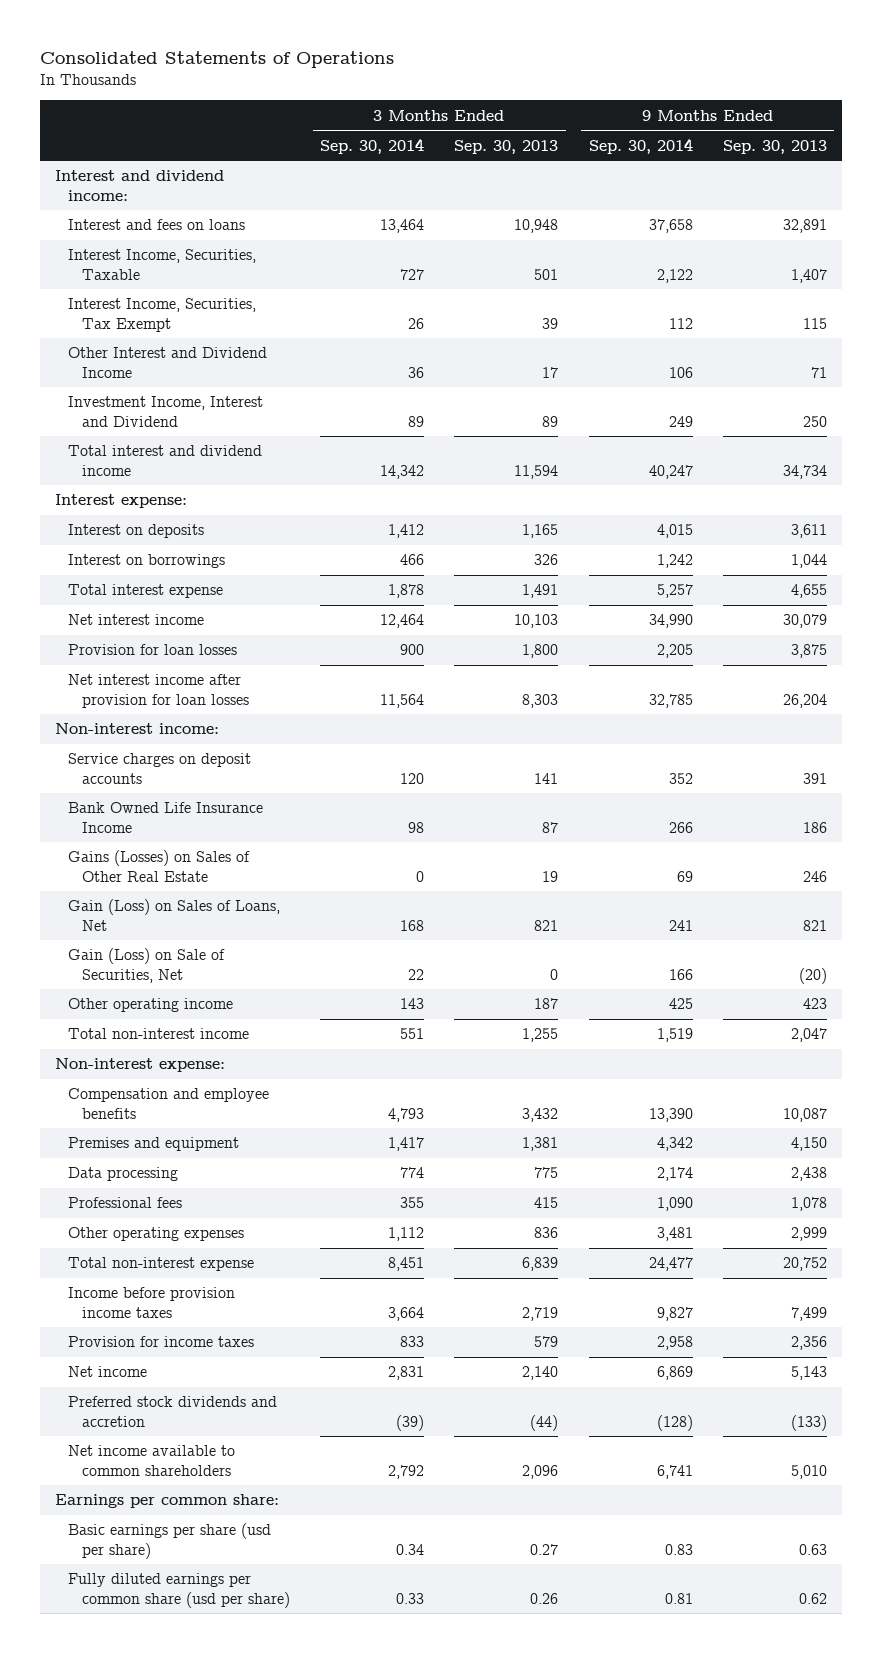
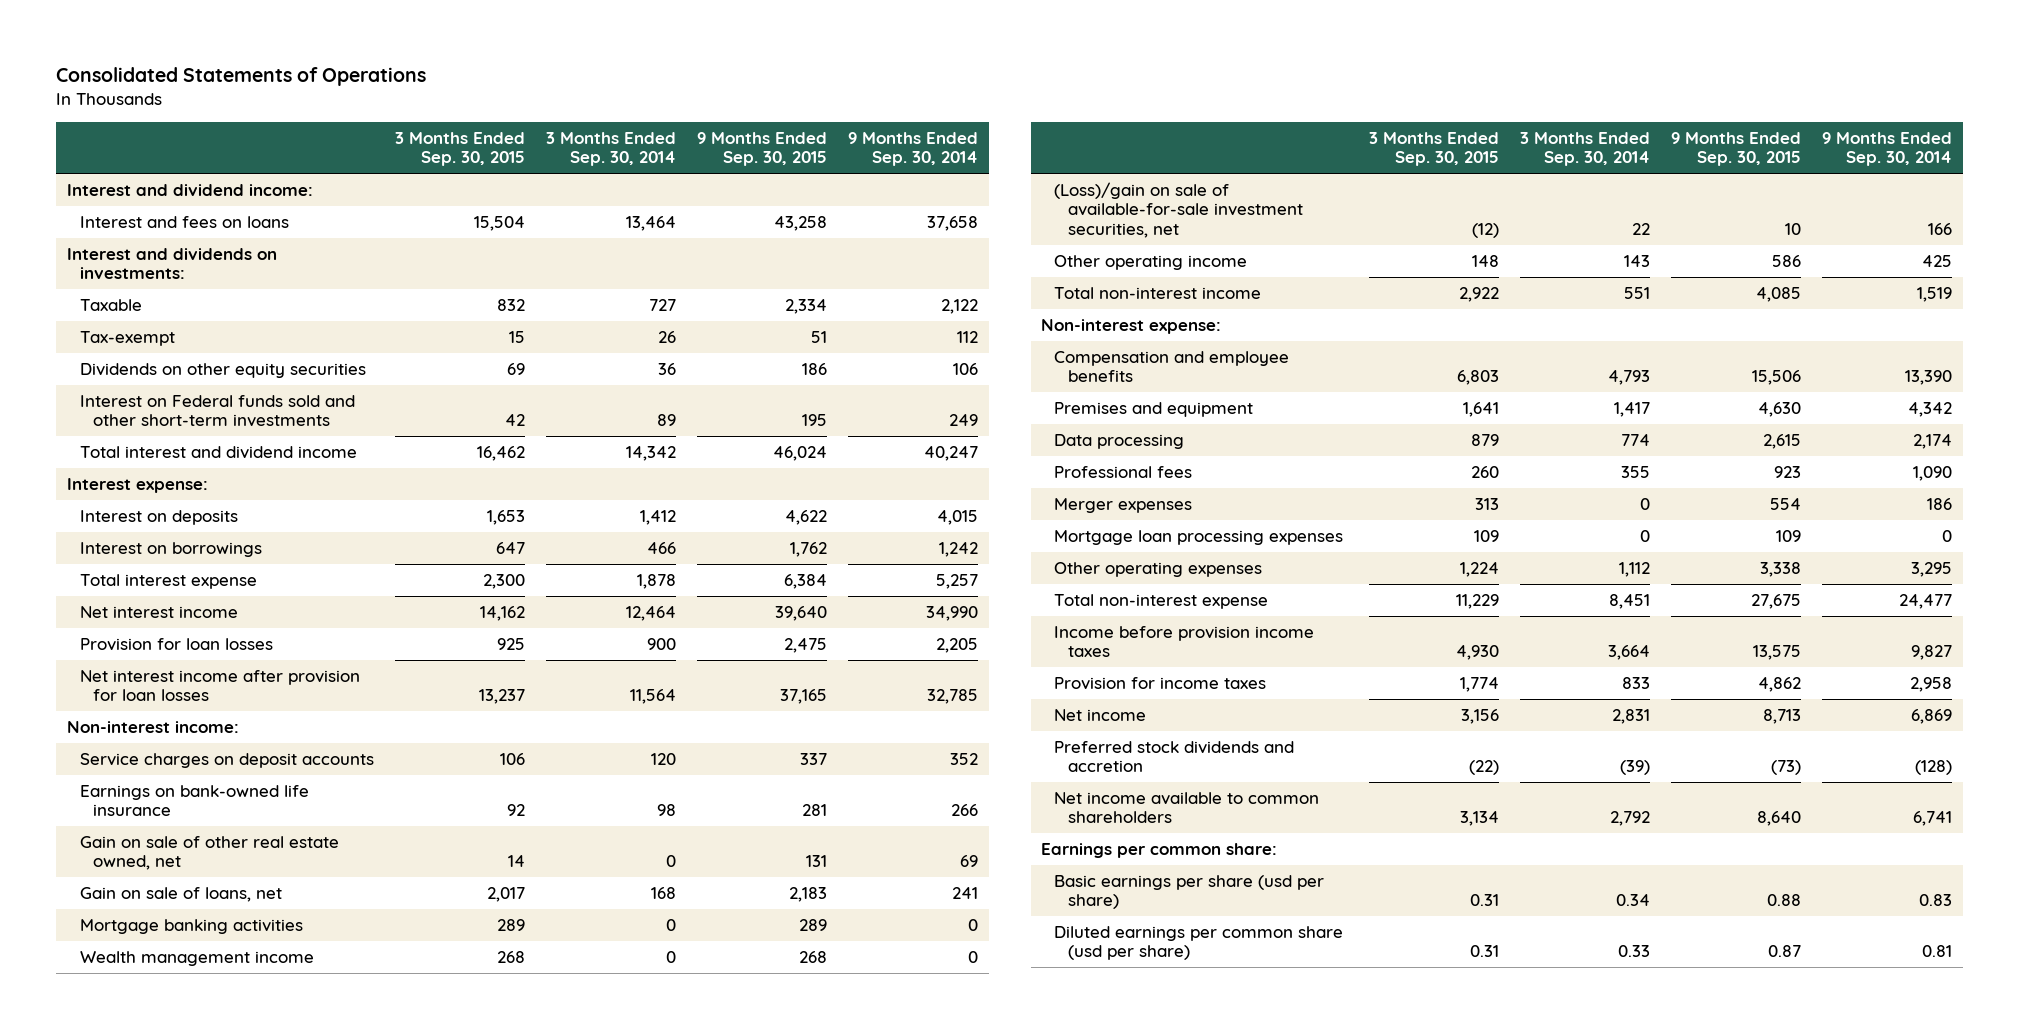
[454,139,559,154] Sep. 30, 2013 -> none
[722,139,827,154] Sep. 30, 2013 -> none
none -> [394,131,525,167] 3 Months Ended Sep. 30, 2015
none -> [697,131,828,167] 9 Months Ended Sep. 30, 2015
none -> [66,247,277,280] Interest and dividends on investments:
[68,249,257,280] Interest Income, Securities, Taxable -> [79,298,142,311] Taxable
[68,298,257,332] Interest Income, Securities, Tax Exempt -> [79,330,175,346] Tax-exempt
[68,347,268,378] Other Interest and Dividend Income -> [79,362,366,378] Dividends on other equity securities
[68,396,264,427] Investment Income, Interest and Dividend -> [79,394,355,428] Interest on Federal funds sold and other short-term investments
[68,802,264,833] Bank Owned Life Insurance Income -> [79,784,309,817] Earnings on bank-owned life insurance
[68,850,251,882] Gains (Losses) on Sales of Other Real Estate -> [79,835,339,871] Gain on sale of other real estate owned, net
[68,899,281,931] Gain (Loss) on Sales of Loans, Net -> [79,886,282,902] Gain on sale of loans, net
none -> [79,918,303,934] Mortgage banking activities
none -> [79,950,314,966] Wealth management income
[68,948,226,983] Gain (Loss) on Sale of Securities, Net -> [1054,181,1303,238] (Loss)/gain on sale of available-for-sale investment securities, net
none -> [1054,497,1193,513] Merger expenses
none -> [1054,529,1344,545] Mortgage loan processing expenses
[656,1227,693,1242] 3,481 -> [1911,561,1953,577] 3,295
[68,1573,291,1608] Fully diluted earnings per common share (usd per share) -> [1054,925,1344,961] Diluted earnings per common share (usd per share)

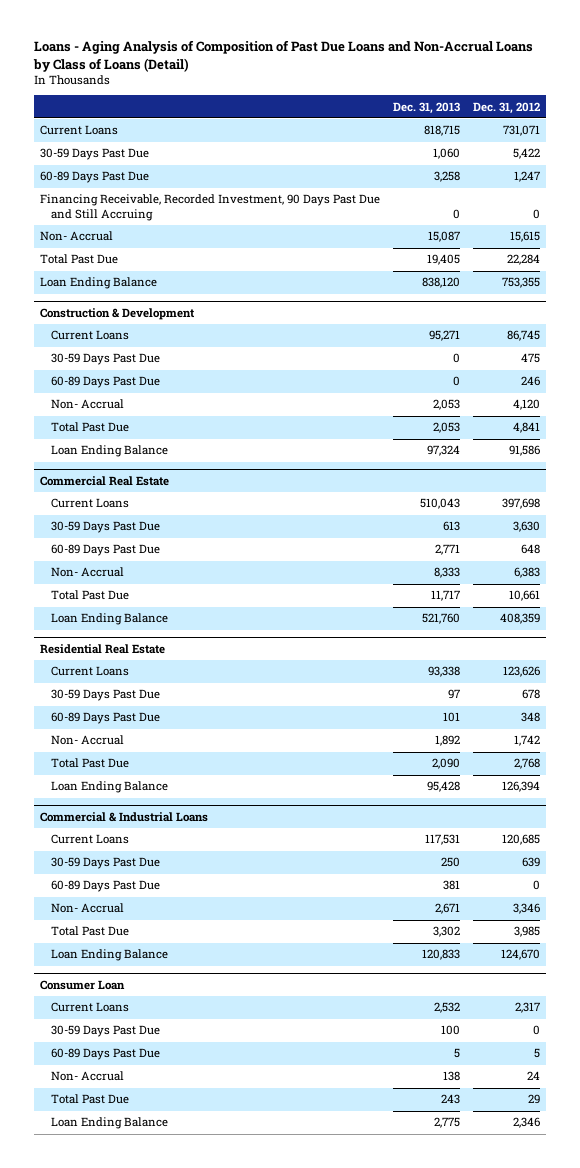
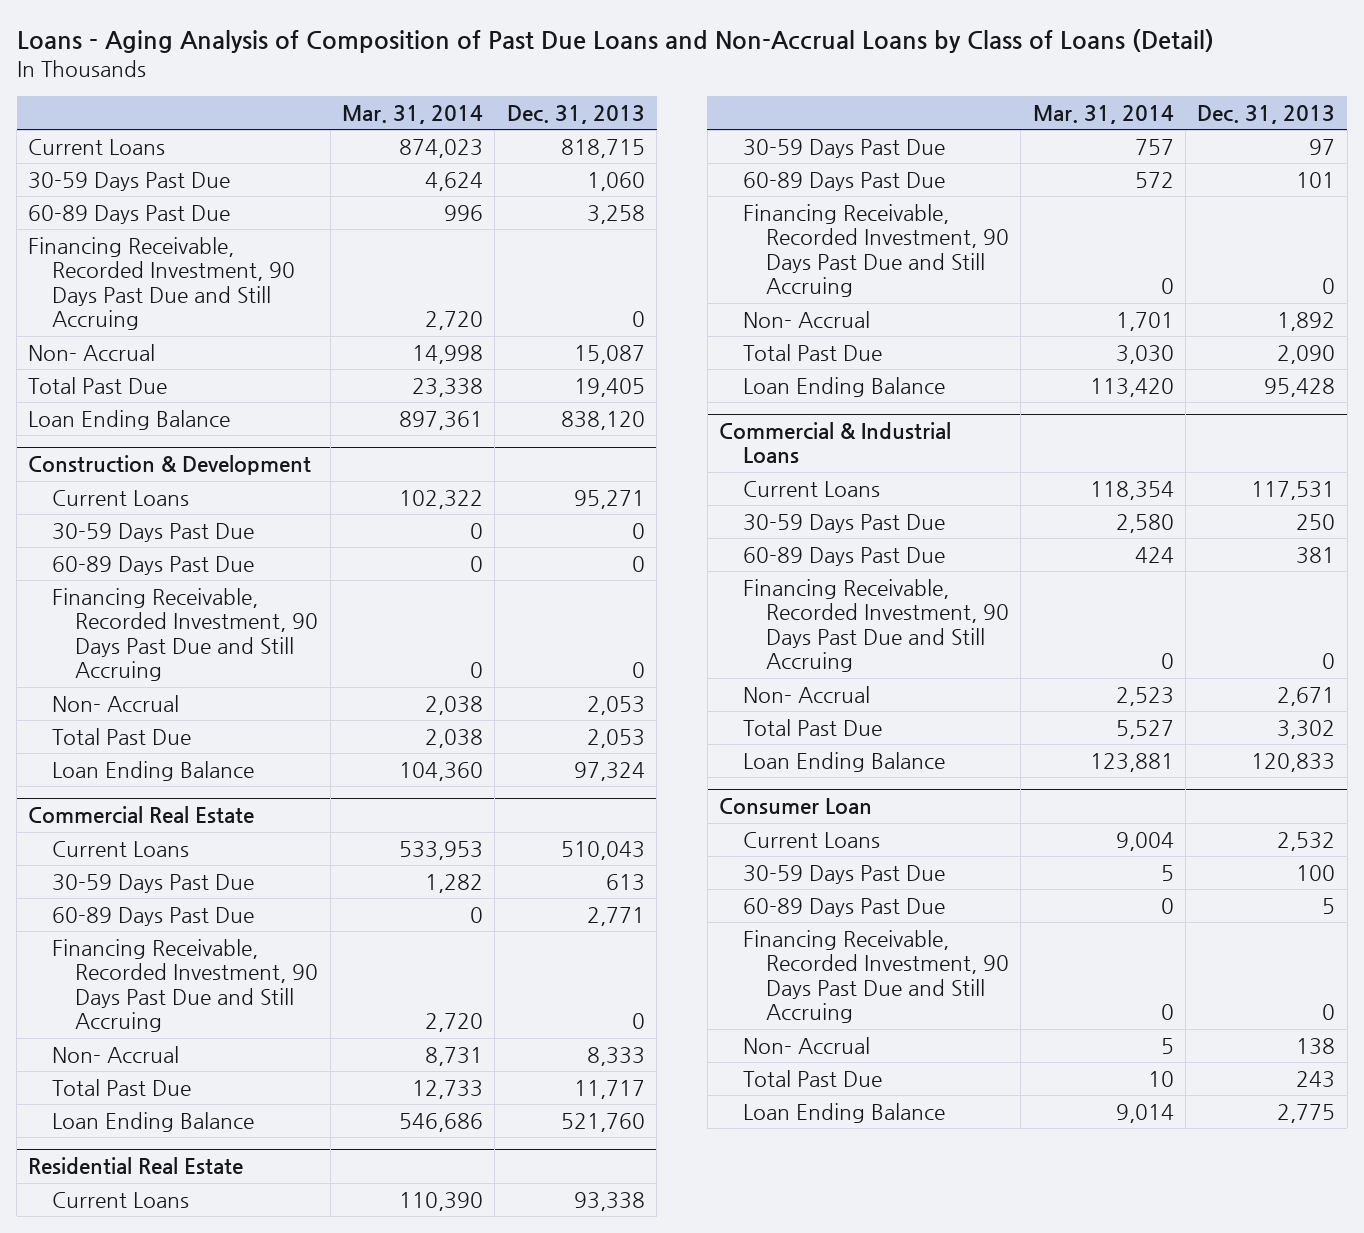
[472,101,540,114] Dec. 31, 2012 -> none
none -> [342,104,484,124] Mar. 31, 2014
none -> [51,587,319,682] Financing Receivable, Recorded Investment, 90 Days Past Due and Still Accruing
none -> [51,938,319,1033] Financing Receivable, Recorded Investment, 90 Days Past Due and Still Accruing
none -> [742,203,1010,298] Financing Receivable, Recorded Investment, 90 Days Past Due and Still Accruing
none -> [742,578,1010,673] Financing Receivable, Recorded Investment, 90 Days Past Due and Still Accruing
none -> [742,929,1010,1024] Financing Receivable, Recorded Investment, 90 Days Past Due and Still Accruing

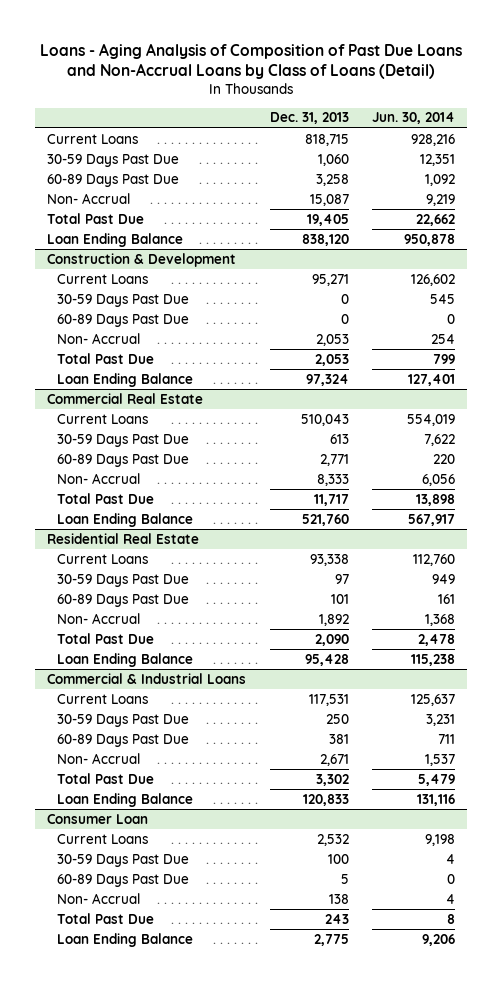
[342,104,484,124] Mar. 31, 2014 -> none
none -> [372,112,456,125] Jun. 30, 2014
[28,236,295,331] Financing Receivable, Recorded Investment, 90 Days Past Due and Still Accruing -> none
[51,587,319,682] Financing Receivable, Recorded Investment, 90 Days Past Due and Still Accruing -> none
[51,938,319,1033] Financing Receivable, Recorded Investment, 90 Days Past Due and Still Accruing -> none
[742,203,1010,298] Financing Receivable, Recorded Investment, 90 Days Past Due and Still Accruing -> none
[742,578,1010,673] Financing Receivable, Recorded Investment, 90 Days Past Due and Still Accruing -> none
[742,929,1010,1024] Financing Receivable, Recorded Investment, 90 Days Past Due and Still Accruing -> none

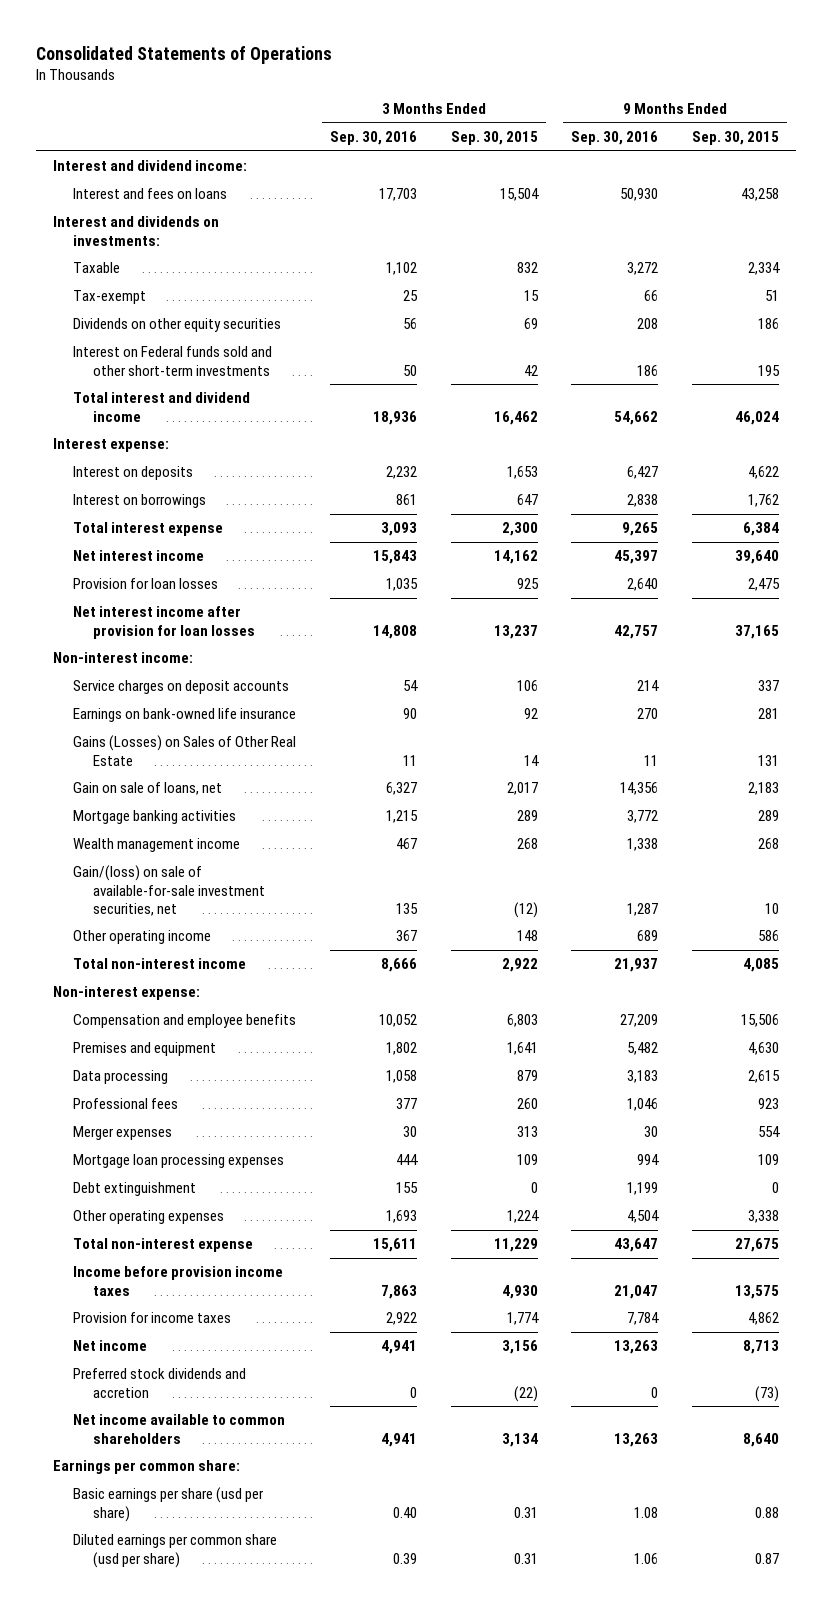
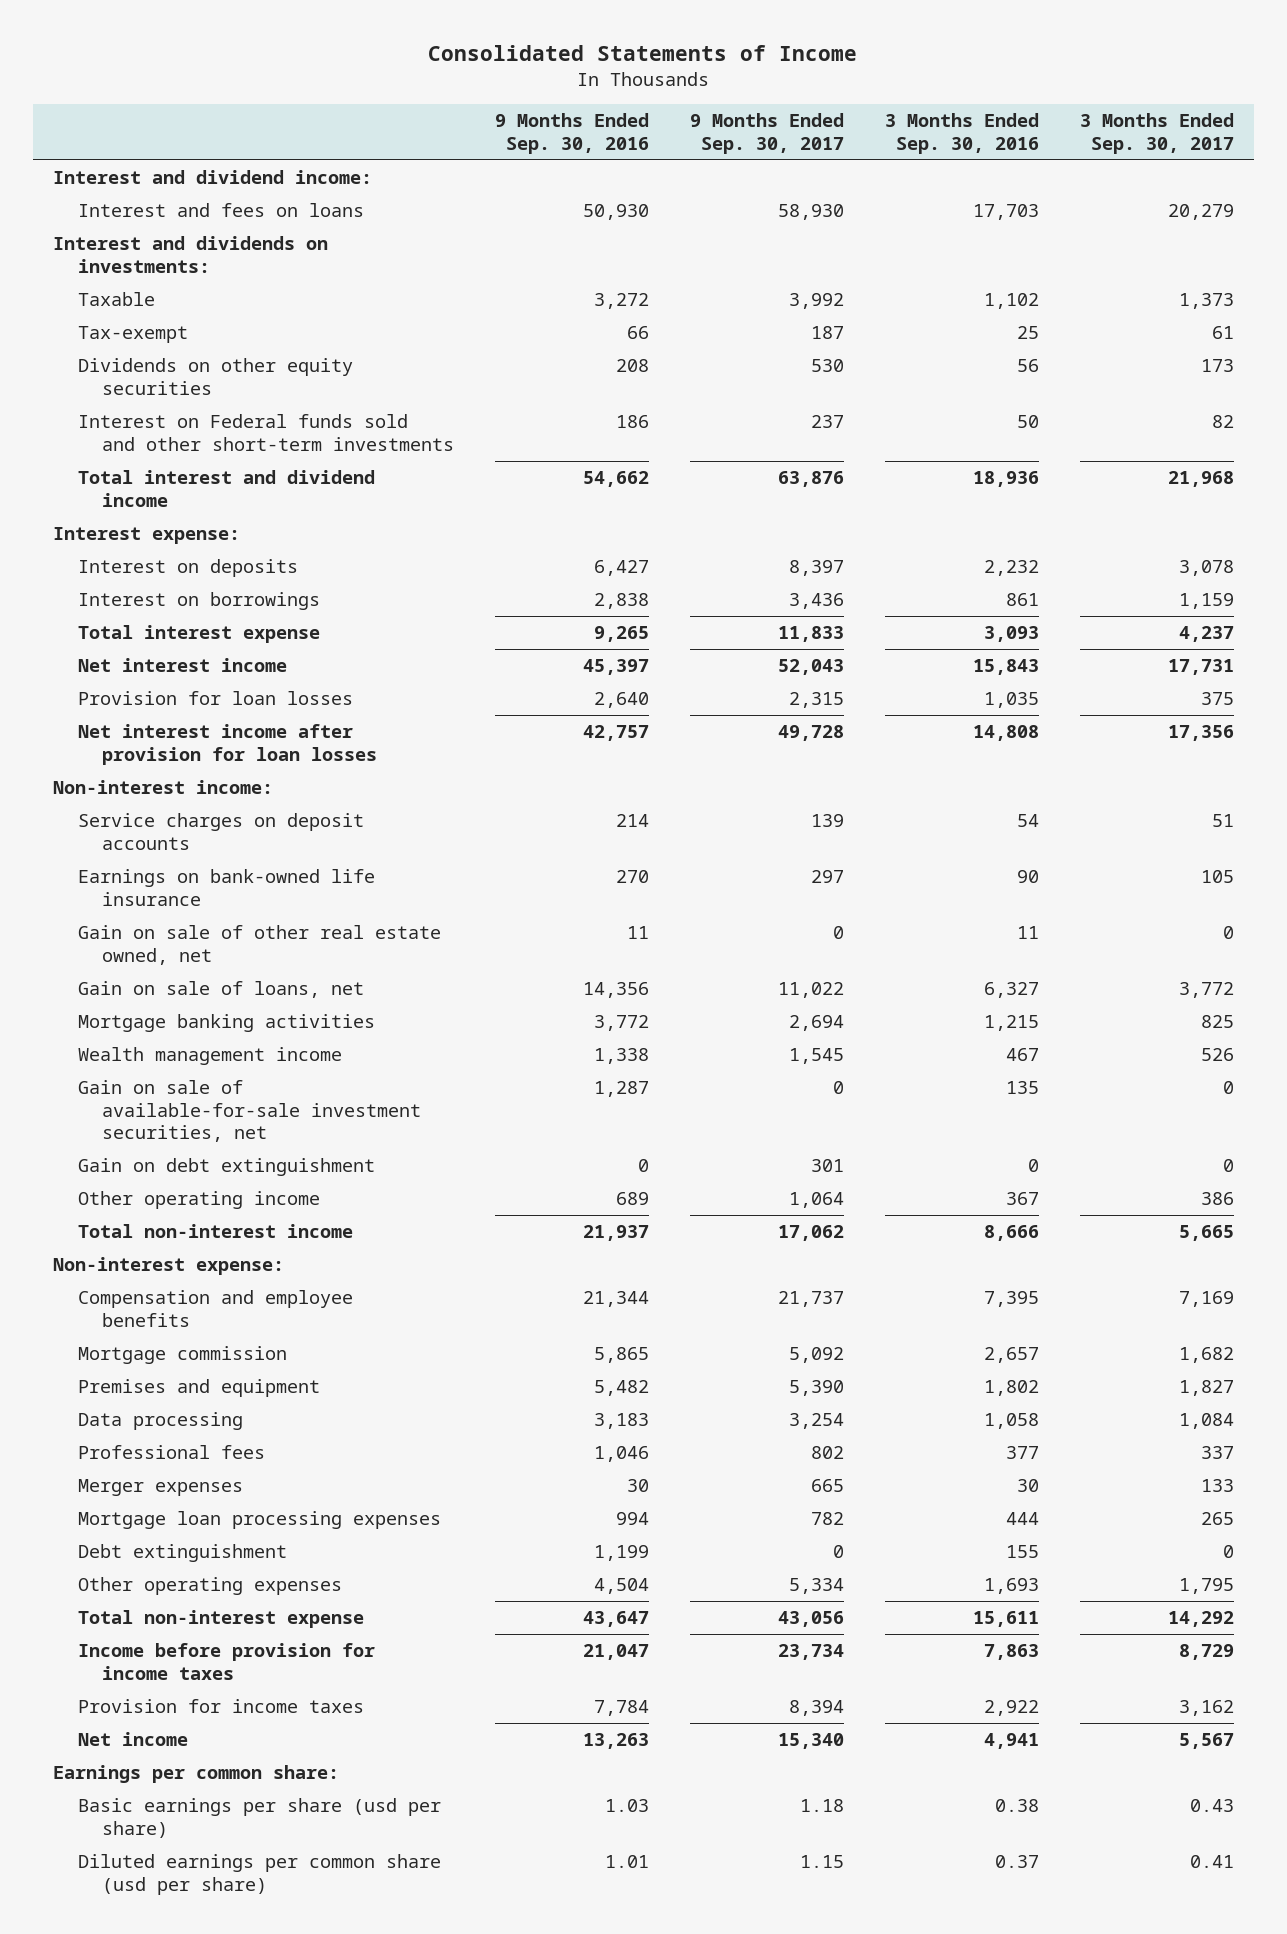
[36,45,333,64] Consolidated Statements of Operations -> [428,45,858,62] Consolidated Statements of Income
[450,131,538,146] Sep. 30, 2015 -> none
[691,131,779,146] Sep. 30, 2015 -> none
none -> [690,113,845,154] 9 Months Ended Sep. 30, 2017
none -> [1079,113,1234,154] 3 Months Ended Sep. 30, 2017
[73,735,297,766] Gains (Losses) on Sales of Other Real Estate -> [77,925,441,965] Gain on sale of other real estate owned, net
[73,865,266,916] Gain/(loss) on sale of available-for-sale investment securities, net -> [77,1080,422,1143] Gain on sale of available-for-sale investment securities, net
none -> [77,1158,375,1177] Gain on debt extinguishment
[378,1014,417,1028] 10,052 -> [983,1291,1039,1308] 7,395
[620,1014,659,1028] 27,209 -> [583,1291,650,1308] 21,344
none -> [77,1346,287,1365] Mortgage commission
[73,1266,284,1296] Income before provision income taxes -> [77,1643,375,1680] Income before provision for income taxes
[73,1368,247,1398] Preferred stock dividends and accretion -> none
[73,1414,286,1444] Net income available to common shareholders -> none
[392,1506,417,1518] 0.40 -> [994,1799,1039,1813] 0.38
[634,1506,659,1518] 1.08 -> [605,1799,650,1813] 1.03
[392,1552,417,1564] 0.39 -> [994,1855,1039,1869] 0.37
[634,1552,659,1564] 1.06 -> [605,1855,650,1869] 1.01

